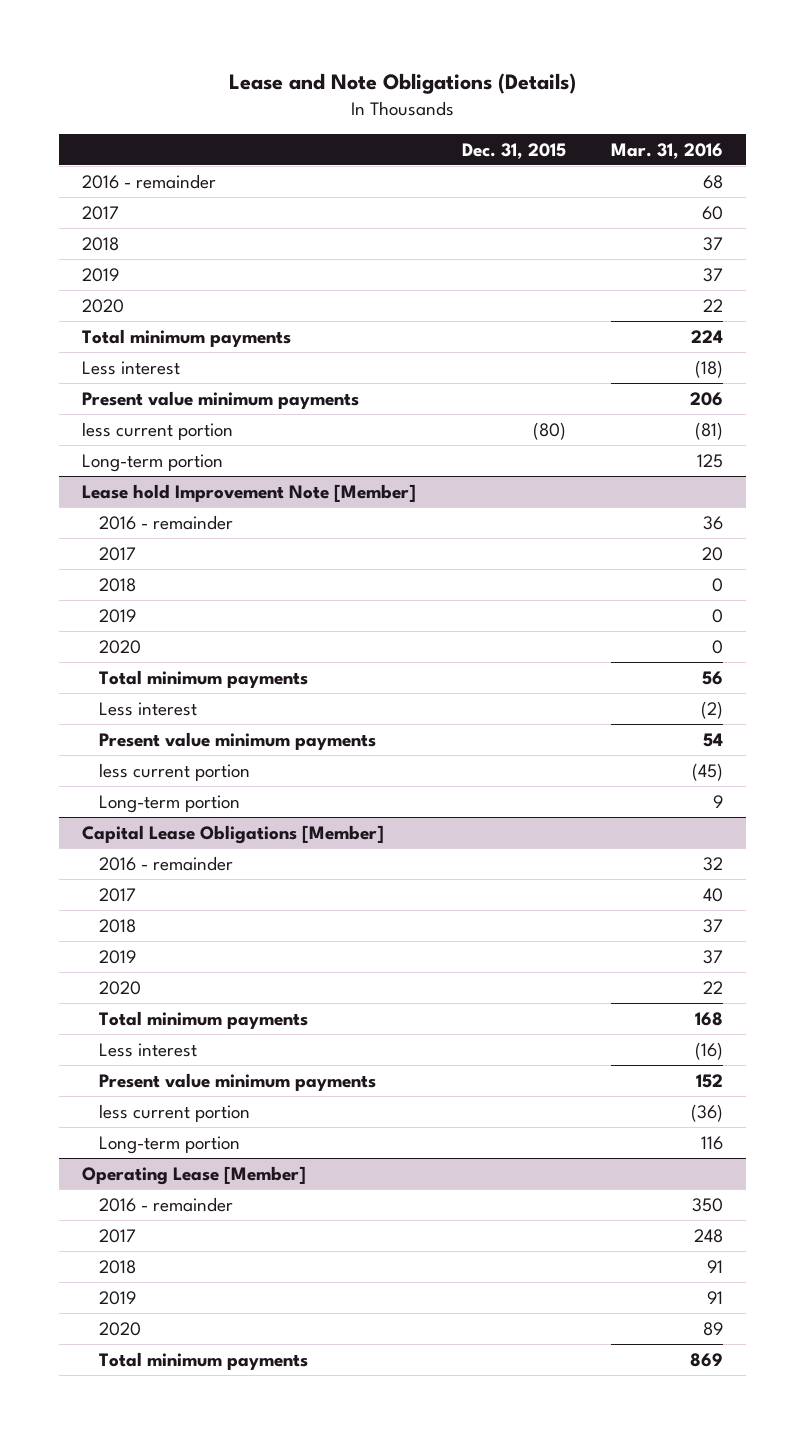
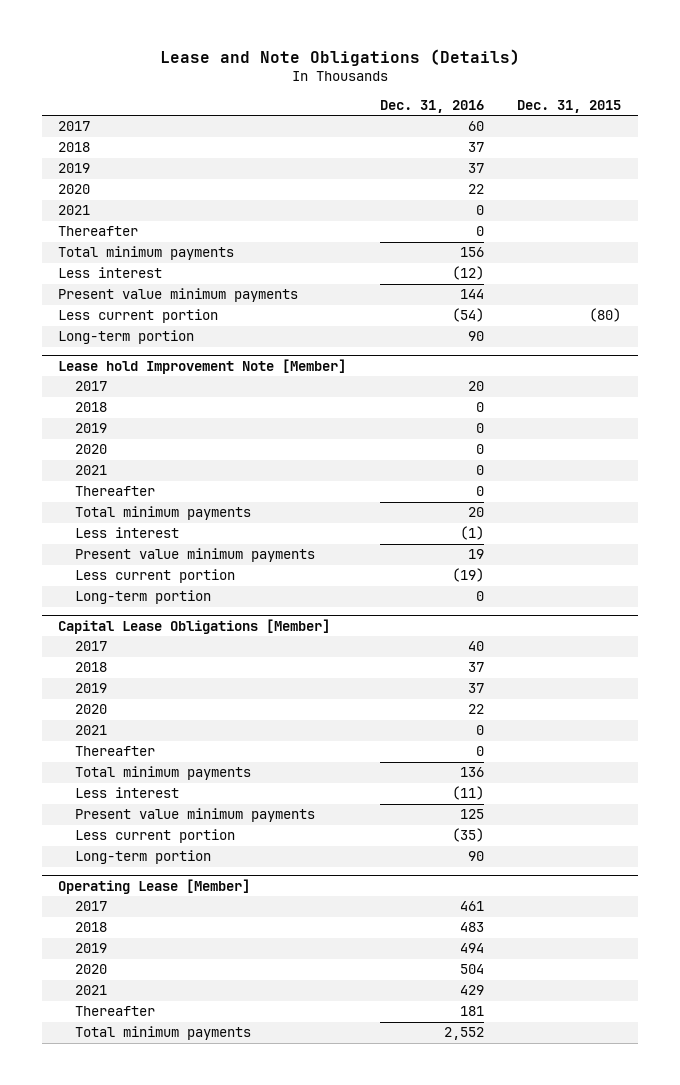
[611,143,724,160] Mar. 31, 2016 -> none
none -> [379,99,484,113] Dec. 31, 2016
[82,173,217,189] 2016 - remainder -> none
none -> [58,205,91,216] 2021
none -> [58,226,139,237] Thereafter
[82,421,234,440] less current portion -> [58,309,219,324] Less current portion
[98,514,233,530] 2016 - remainder -> none
none -> [74,465,107,476] 2021
none -> [74,486,155,497] Thereafter
[98,762,250,781] less current portion -> [74,569,235,584] Less current portion
[98,855,233,871] 2016 - remainder -> none
none -> [74,725,107,736] 2021
none -> [74,746,155,757] Thereafter
[98,1103,250,1122] less current portion -> [74,829,235,844] Less current portion
[98,1196,233,1212] 2016 - remainder -> none
none -> [74,985,107,996] 2021
none -> [74,1006,155,1017] Thereafter

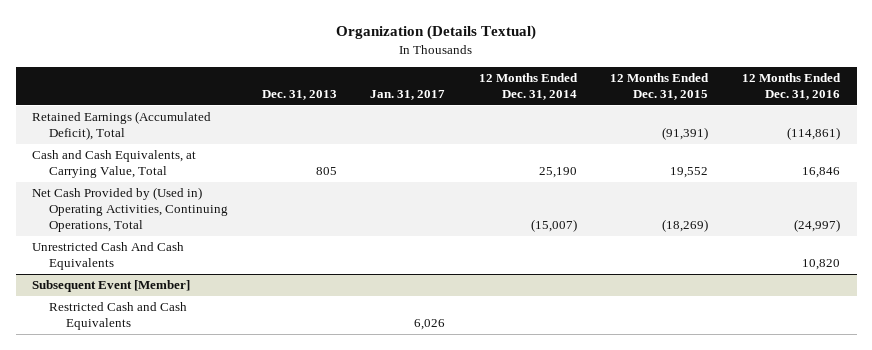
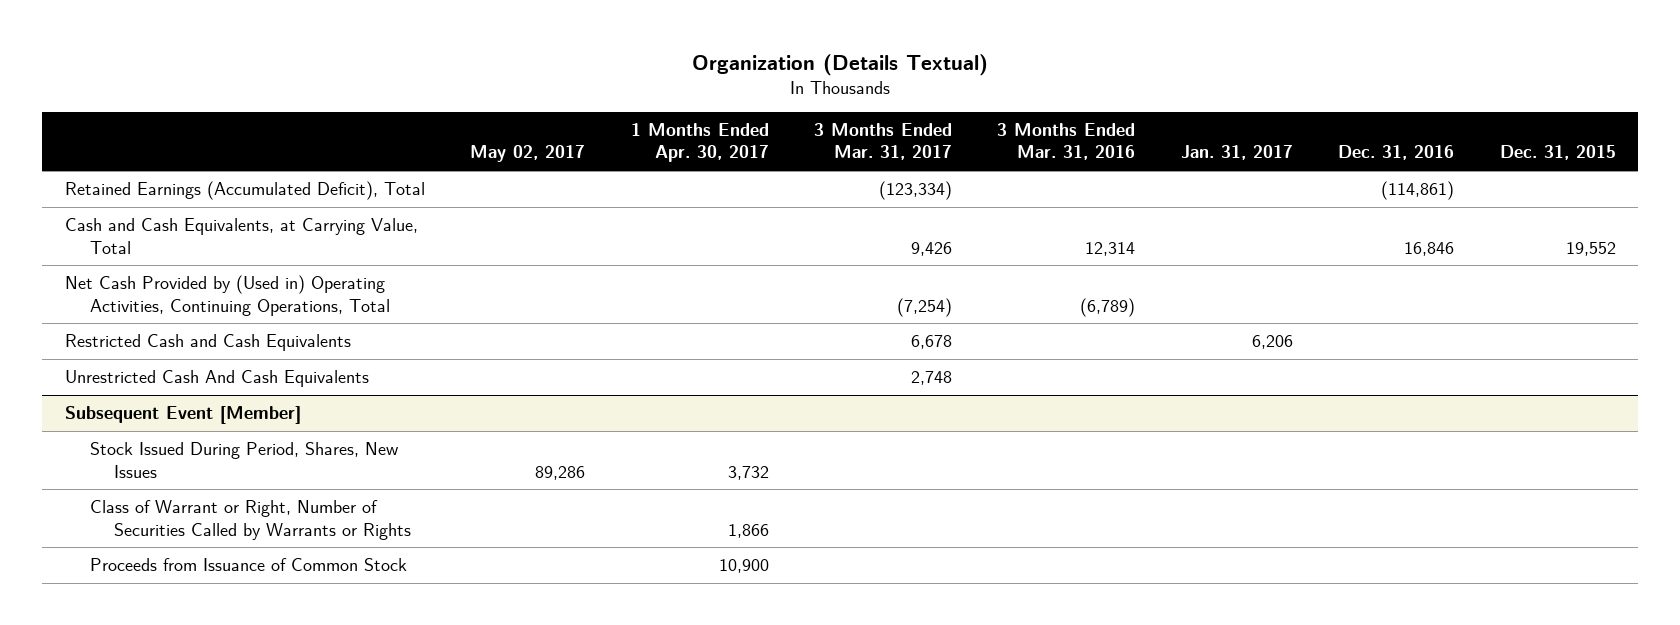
[261,90,337,101] Dec. 31, 2013 -> none
[478,73,578,101] 12 Months Ended Dec. 31, 2014 -> none
[610,73,710,101] 12 Months Ended Dec. 31, 2015 -> none
[741,73,841,101] 12 Months Ended Dec. 31, 2016 -> none
none -> [470,145,586,163] May 02, 2017
none -> [630,123,769,163] 1 Months Ended Apr. 30, 2017
none -> [813,123,952,161] 3 Months Ended Mar. 31, 2017
none -> [997,123,1136,161] 3 Months Ended Mar. 31, 2016
none -> [1338,145,1455,161] Dec. 31, 2016
none -> [1499,145,1616,161] Dec. 31, 2015
none -> [64,334,351,352] Restricted Cash and Cash Equivalents
[49,302,188,331] Restricted Cash and Cash Equivalents -> none
none -> [89,442,399,478] Stock Issued During Period, Shares, New Issues
none -> [89,500,412,540] Class of Warrant or Right, Number of Securities Called by Warrants or Rights
none -> [89,558,407,572] Proceeds from Issuance of Common Stock

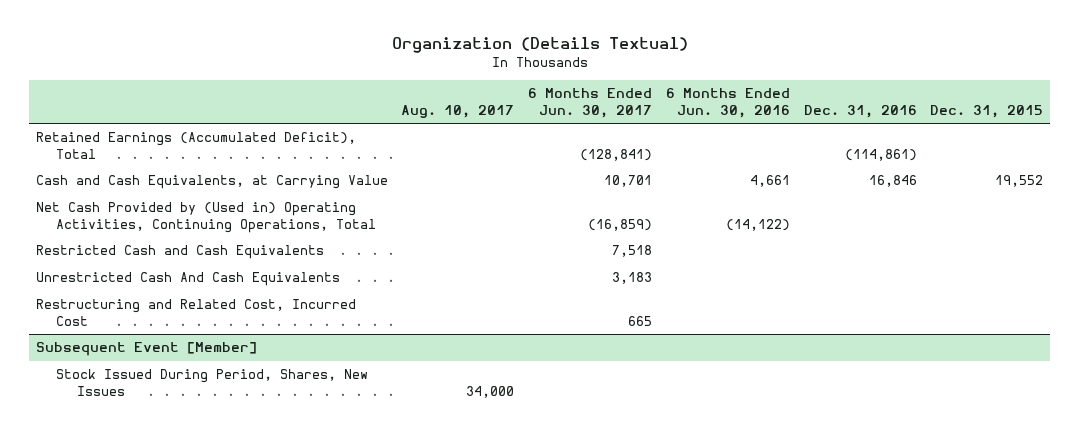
[470,145,586,163] May 02, 2017 -> none
[630,123,769,163] 1 Months Ended Apr. 30, 2017 -> none
[813,123,952,161] 3 Months Ended Mar. 31, 2017 -> none
[997,123,1136,161] 3 Months Ended Mar. 31, 2016 -> none
[1180,145,1293,161] Jan. 31, 2017 -> none
none -> [401,104,515,118] Aug. 10, 2017
none -> [528,88,653,118] 6 Months Ended Jun. 30, 2017
none -> [665,88,790,118] 6 Months Ended Jun. 30, 2016
[64,218,418,254] Cash and Cash Equivalents, at Carrying Value, Total -> [35,175,388,190] Cash and Cash Equivalents, at Carrying Value
none -> [35,299,356,326] Restructuring and Related Cost, Incurred Cost
[89,500,412,540] Class of Warrant or Right, Number of Securities Called by Warrants or Rights -> none
[89,558,407,572] Proceeds from Issuance of Common Stock -> none

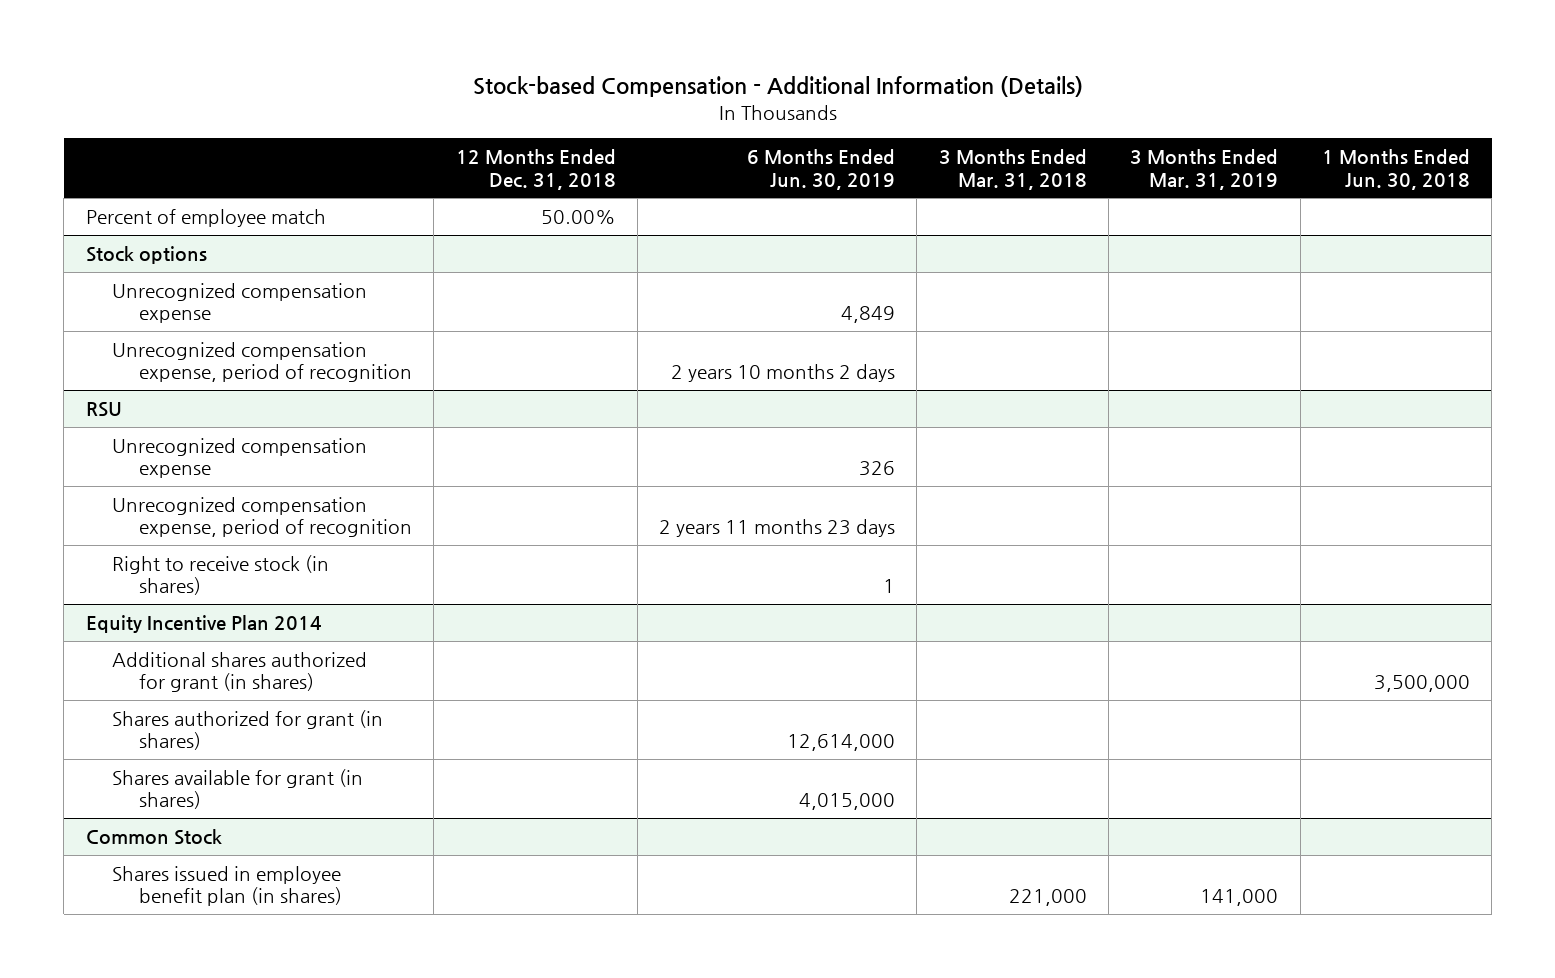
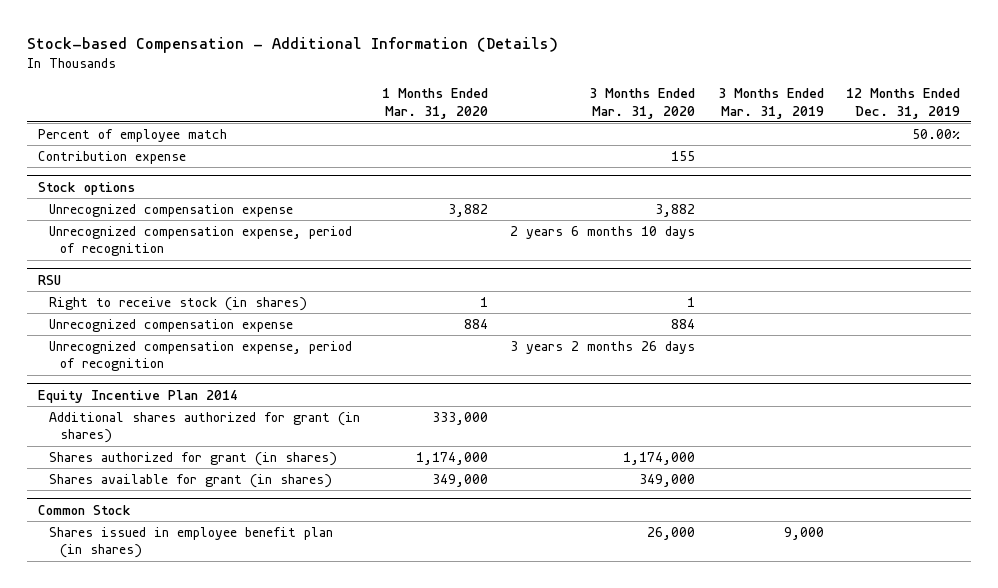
[455,149,616,190] 12 Months Ended Dec. 31, 2018 -> none
[747,149,896,190] 6 Months Ended Jun. 30, 2019 -> none
[938,149,1087,190] 3 Months Ended Mar. 31, 2018 -> none
[1321,149,1470,190] 1 Months Ended Jun. 30, 2018 -> none
none -> [382,88,489,119] 1 Months Ended Mar. 31, 2020
none -> [589,88,696,119] 3 Months Ended Mar. 31, 2020
none -> [845,88,960,119] 12 Months Ended Dec. 31, 2019
none -> [38,150,187,164] Contribution expense
[112,555,330,596] Right to receive stock (in shares) -> [48,296,307,311] Right to receive stock (in shares)
[1200,889,1279,907] 141,000 -> [783,526,824,540] 9,000

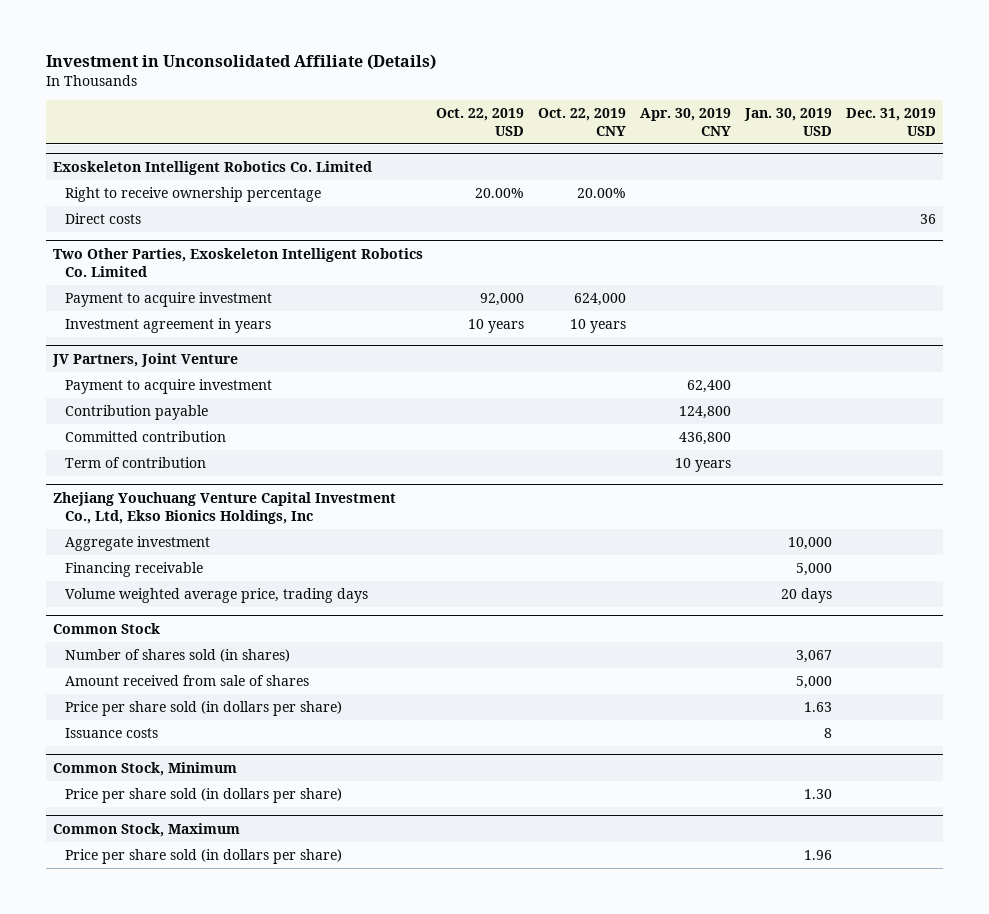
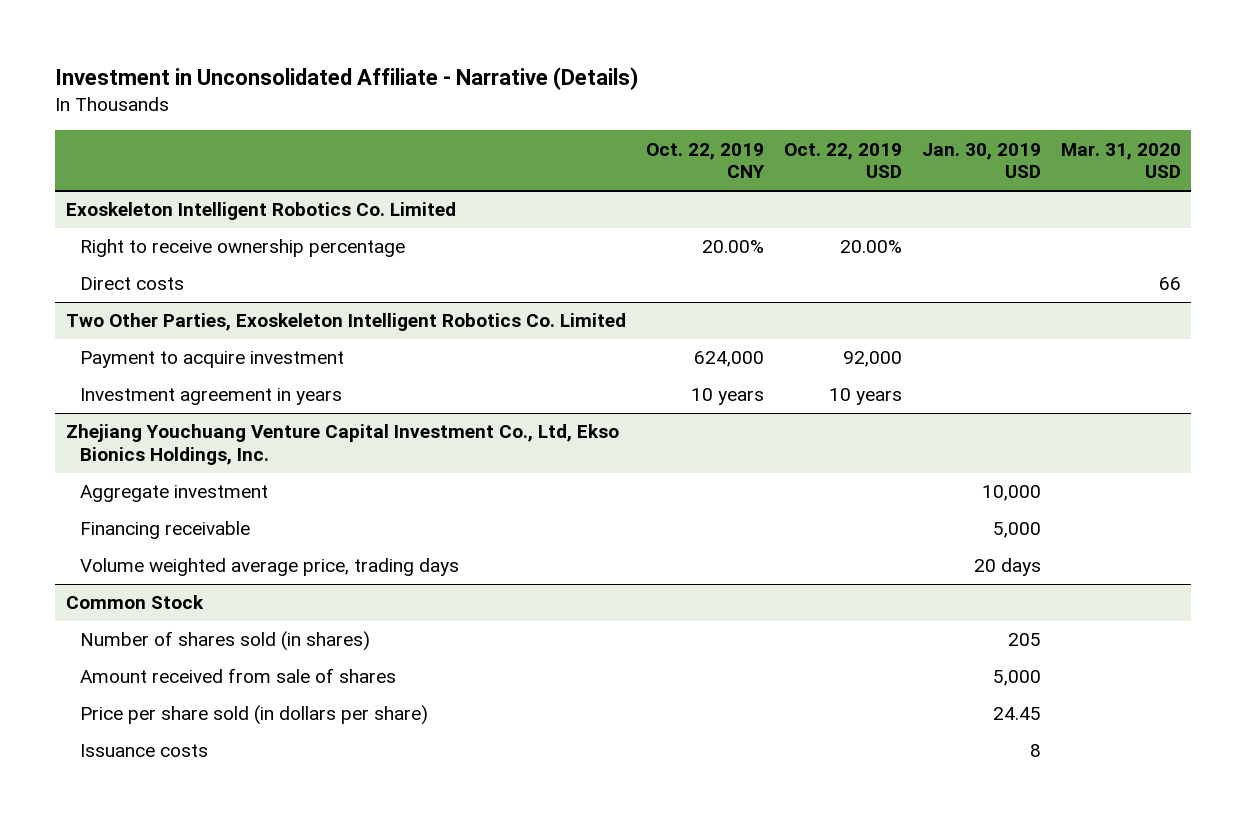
[45,54,436,71] Investment in Unconsolidated Affiliate (Details) -> [55,67,639,91] Investment in Unconsolidated Affiliate - Narrative (Details)
[640,107,732,136] Apr. 30, 2019 CNY -> none
[846,107,937,136] Dec. 31, 2019 USD -> none
none -> [1061,142,1182,179] Mar. 31, 2020 USD
[51,353,238,368] JV Partners, Joint Venture -> none
[64,379,272,395] Payment to acquire investment -> none
[64,405,208,421] Contribution payable -> none
[64,431,226,443] Committed contribution -> none
[64,457,206,469] Term of contribution -> none
[52,492,396,525] Zhejiang Youchuang Venture Capital Investment Co., Ltd, Ekso Bionics Holdings, Inc -> [65,424,619,466] Zhejiang Youchuang Venture Capital Investment Co., Ltd, Ekso Bionics Holdings, Inc.
[796,650,833,664] 3,067 -> [1008,633,1042,647] 205
[804,702,833,713] 1.63 -> [993,707,1042,721] 24.45
[52,762,237,777] Common Stock, Minimum -> none
[64,788,342,804] Price per share sold (in dollars per share) -> none
[52,823,240,838] Common Stock, Maximum -> none
[64,849,342,865] Price per share sold (in dollars per share) -> none

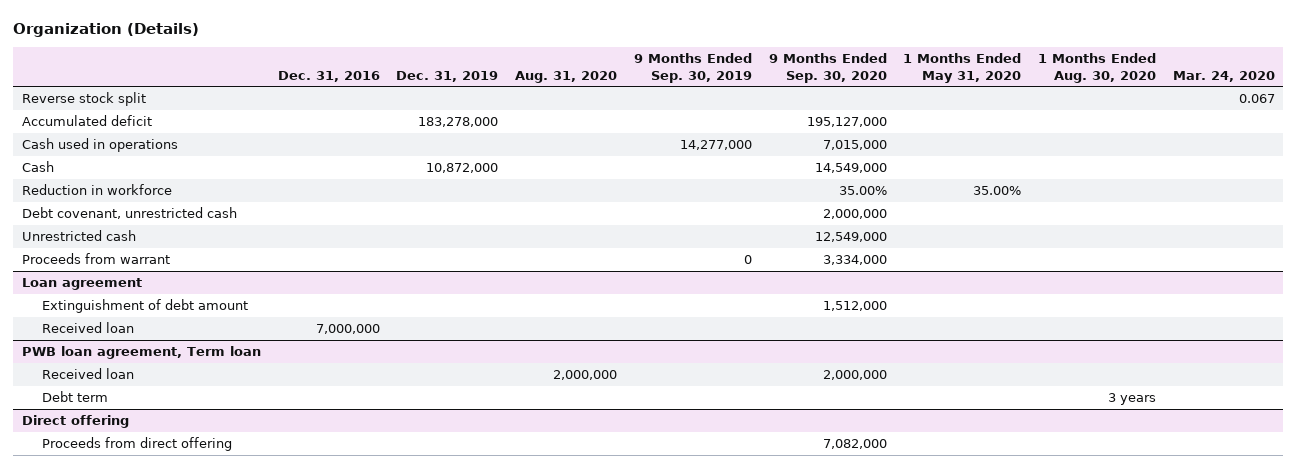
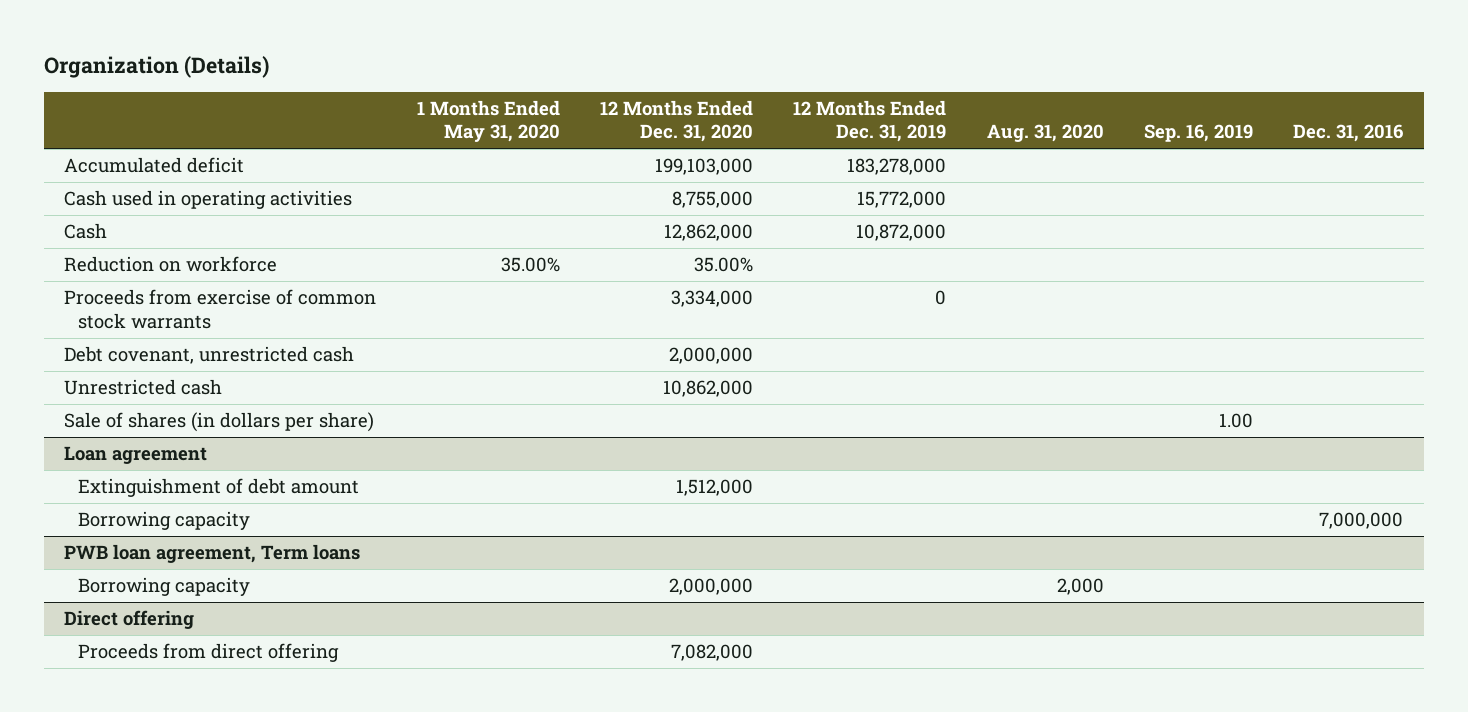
[396,70,499,82] Dec. 31, 2019 -> none
[633,53,752,83] 9 Months Ended Sep. 30, 2019 -> none
[768,53,887,83] 9 Months Ended Sep. 30, 2020 -> none
[1038,53,1157,83] 1 Months Ended Aug. 30, 2020 -> none
[1172,70,1275,82] Mar. 24, 2020 -> none
none -> [600,100,754,143] 12 Months Ended Dec. 31, 2020
none -> [793,100,947,143] 12 Months Ended Dec. 31, 2019
none -> [1144,124,1254,143] Sep. 16, 2019
[21,92,146,107] Reverse stock split -> none
[21,138,178,153] Cash used in operations -> [64,190,353,210] Cash used in operating activities
[21,184,172,196] Reduction in workforce -> [64,256,278,273] Reduction on workforce
none -> [64,289,377,329] Proceeds from exercise of common stock warrants
[21,253,170,265] Proceeds from warrant -> none
none -> [64,412,375,433] Sale of shares (in dollars per share)
[41,368,134,380] Received loan -> none
[41,391,108,403] Debt term -> none
[41,322,134,334] Received loan -> [78,511,251,531] Borrowing capacity
[21,346,261,360] PWB loan agreement, Term loan -> [64,544,361,564] PWB loan agreement, Term loans
none -> [78,577,251,597] Borrowing capacity

